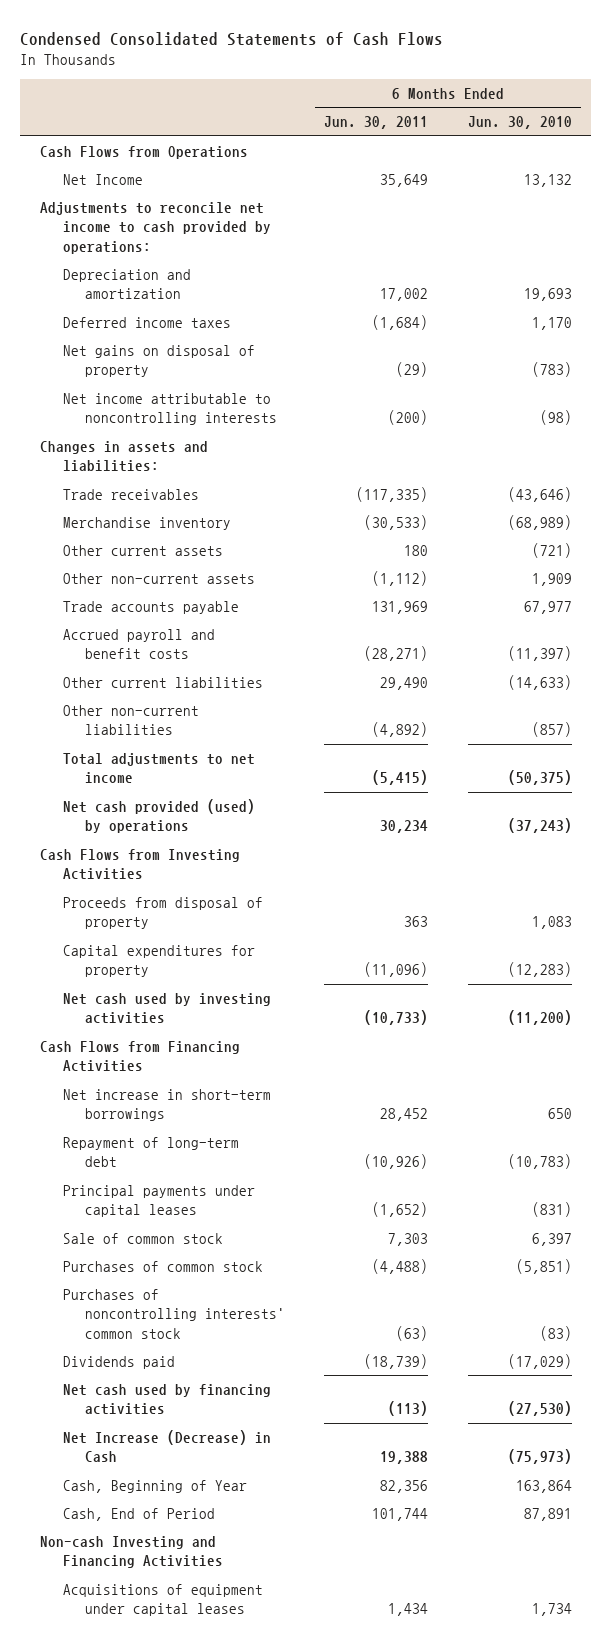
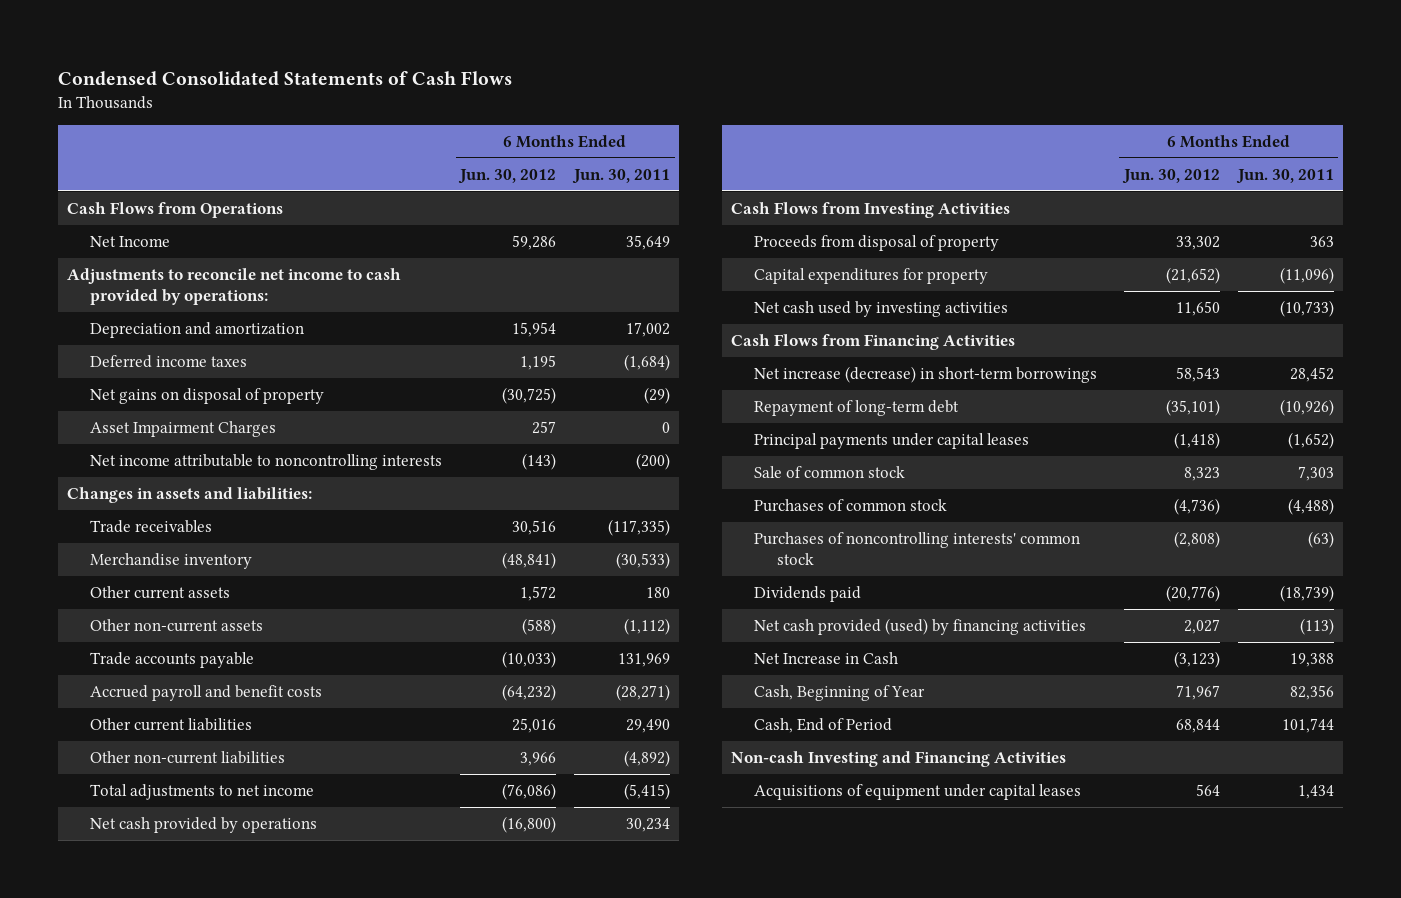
[467,116,572,130] Jun. 30, 2010 -> none
none -> [458,168,557,184] Jun. 30, 2012
none -> [90,421,277,438] Asset Impairment Charges
[62,799,255,834] Net cash provided (used) by operations -> [90,817,318,834] Net cash provided by operations
[62,1089,271,1122] Net increase in short-term borrowings -> [753,366,1097,384] Net increase (decrease) in short-term borrowings
[62,1384,271,1416] Net cash used by financing activities -> [753,618,1086,636] Net cash provided (used) by financing activities
[62,1430,271,1463] Net Increase (Decrease) in Cash -> [753,652,898,665] Net Increase in Cash

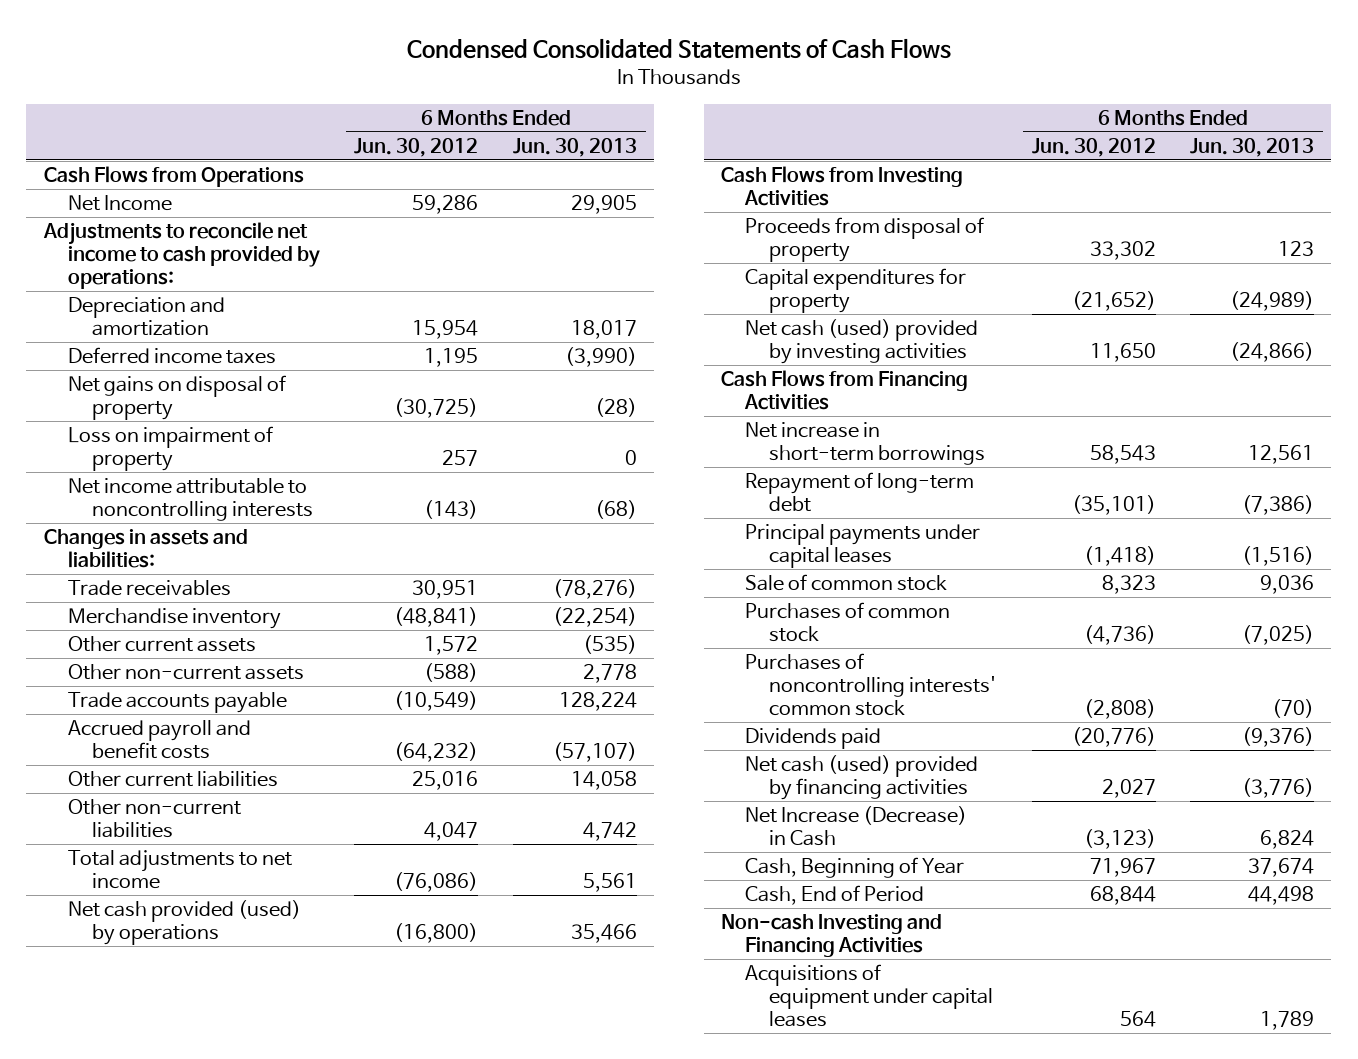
[572,168,671,184] Jun. 30, 2011 -> none
none -> [512,137,637,157] Jun. 30, 2013
[90,421,277,438] Asset Impairment Charges -> [67,426,273,471] Loss on impairment of property
[512,520,557,536] 30,516 -> [412,580,479,600] 30,951
[502,651,557,669] (10,033) -> [394,691,479,712] (10,549)
[520,752,557,767] 3,966 -> [424,821,479,841] 4,047
[90,817,318,834] Net cash provided by operations -> [67,900,301,945] Net cash provided (used) by operations
[753,301,1008,318] Net cash used by investing activities -> [745,319,979,364] Net cash (used) provided by investing activities
[753,366,1097,384] Net increase (decrease) in short-term borrowings -> [745,422,986,465] Net increase in short-term borrowings
[753,618,1086,636] Net cash provided (used) by financing activities -> [745,755,979,800] Net cash (used) provided by financing activities
[753,652,898,665] Net Increase in Cash -> [745,806,968,846] Net Increase (Decrease) in Cash

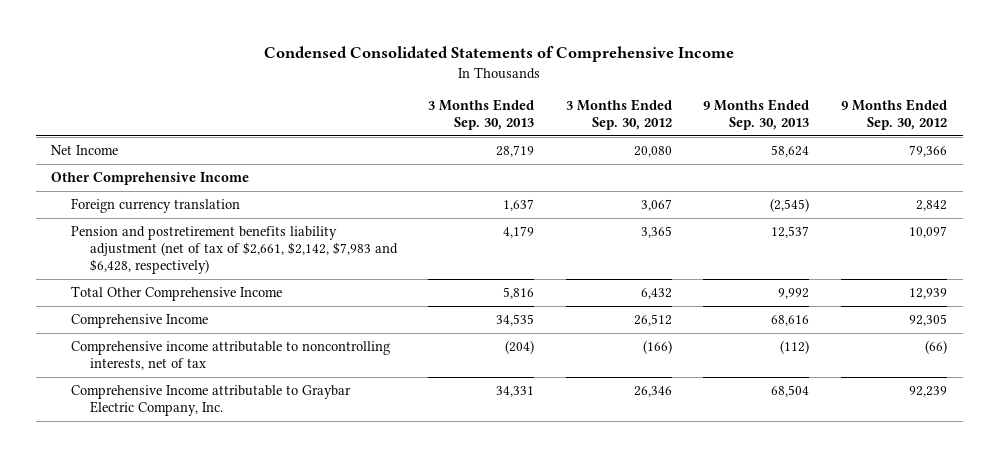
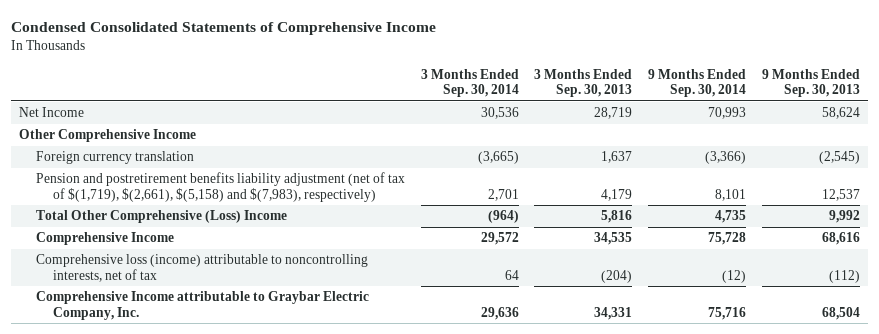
[565,98,672,131] 3 Months Ended Sep. 30, 2012 -> none
[840,98,947,131] 9 Months Ended Sep. 30, 2012 -> none
none -> [420,68,519,98] 3 Months Ended Sep. 30, 2014
none -> [648,68,747,98] 9 Months Ended Sep. 30, 2014
[70,225,398,275] Pension and postretirement benefits liability adjustment (net of tax of $2,661, $2,142, $7,983 and $6,428, respectively) -> [35,172,405,202] Pension and postretirement benefits liability adjustment (net of tax of $(1,719), $(2,661), $(5,158) and $(7,983), respectively)
[70,285,282,301] Total Other Comprehensive Income -> [35,210,287,224] Total Other Comprehensive (Loss) Income
[70,340,390,371] Comprehensive income attributable to noncontrolling interests, net of tax -> [35,254,368,282] Comprehensive loss (income) attributable to noncontrolling interests, net of tax

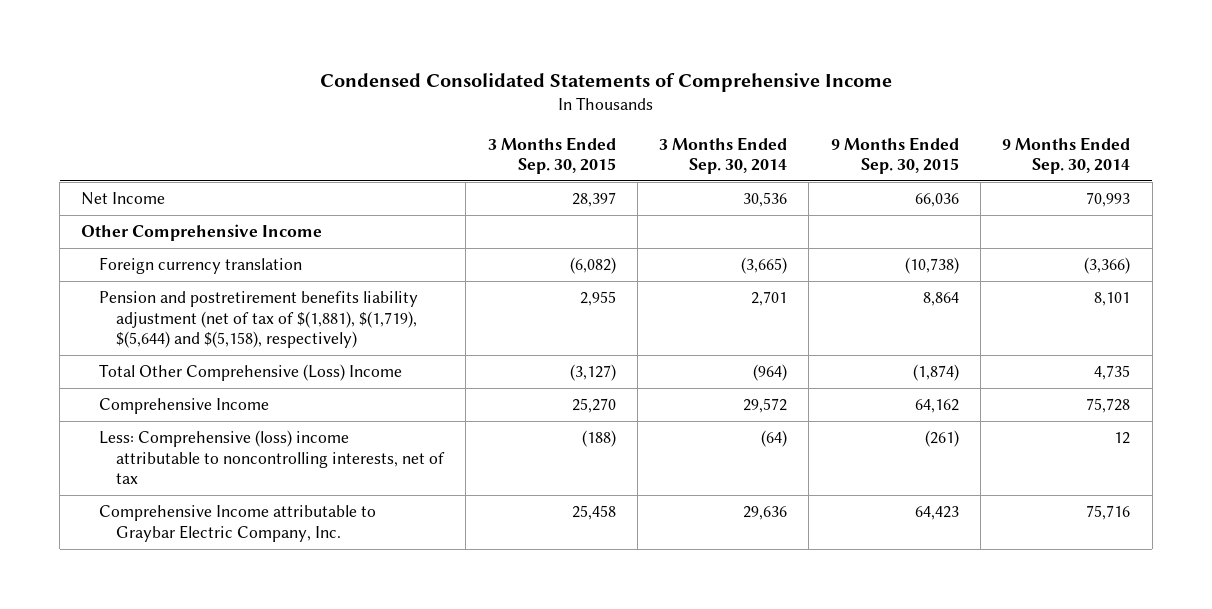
[534,68,633,98] 3 Months Ended Sep. 30, 2013 -> none
[762,68,861,98] 9 Months Ended Sep. 30, 2013 -> none
none -> [487,136,616,174] 3 Months Ended Sep. 30, 2015
none -> [830,136,959,174] 9 Months Ended Sep. 30, 2015
[35,172,405,202] Pension and postretirement benefits liability adjustment (net of tax of $(1,719), $(2,661), $(5,158) and $(7,983), respectively) -> [98,291,418,348] Pension and postretirement benefits liability adjustment (net of tax of $(1,881), $(1,719), $(5,644) and $(5,158), respectively)
[35,254,368,282] Comprehensive loss (income) attributable to noncontrolling interests, net of tax -> [98,430,446,484] Less: Comprehensive (loss) income attributable to noncontrolling interests, net of tax
[504,269,519,280] 64 -> [761,430,788,448] (64)
[722,269,747,283] (12) -> [1114,432,1131,445] 12

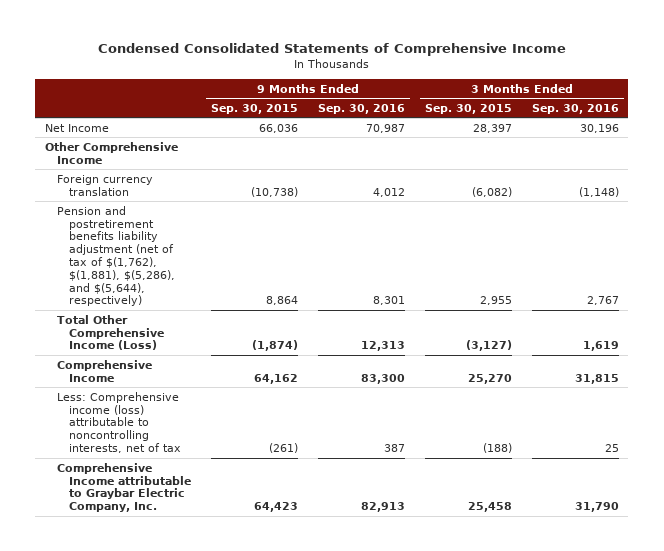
[659,136,788,174] 3 Months Ended Sep. 30, 2014 -> none
[1002,136,1131,174] 9 Months Ended Sep. 30, 2014 -> none
none -> [317,103,405,114] Sep. 30, 2016
none -> [531,103,619,114] Sep. 30, 2016
[98,291,418,348] Pension and postretirement benefits liability adjustment (net of tax of $(1,881), $(1,719), $(5,644) and $(5,158), respectively) -> [57,205,176,307] Pension and postretirement benefits liability adjustment (net of tax of $(1,762), $(1,881), $(5,286), and $(5,644), respectively)
[98,364,402,382] Total Other Comprehensive (Loss) Income -> [57,314,165,351] Total Other Comprehensive Income (Loss)
[98,430,446,484] Less: Comprehensive (loss) income attributable to noncontrolling interests, net of tax -> [57,391,182,453] Less: Comprehensive income (loss) attributable to noncontrolling interests, net of tax

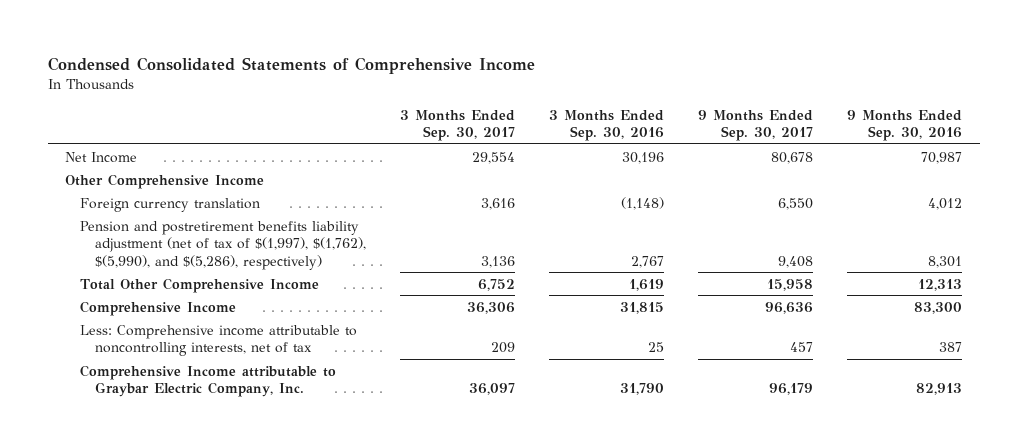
[210,103,298,114] Sep. 30, 2015 -> none
[424,103,512,114] Sep. 30, 2015 -> none
none -> [399,109,515,142] 3 Months Ended Sep. 30, 2017
none -> [698,109,814,142] 9 Months Ended Sep. 30, 2017
[57,205,176,307] Pension and postretirement benefits liability adjustment (net of tax of $(1,762), $(1,881), $(5,286), and $(5,644), respectively) -> [79,220,366,270] Pension and postretirement benefits liability adjustment (net of tax of $(1,997), $(1,762), $(5,990), and $(5,286), respectively)
[57,314,165,351] Total Other Comprehensive Income (Loss) -> [79,277,319,293] Total Other Comprehensive Income
[57,391,182,453] Less: Comprehensive income (loss) attributable to noncontrolling interests, net of tax -> [79,324,357,357] Less: Comprehensive income attributable to noncontrolling interests, net of tax

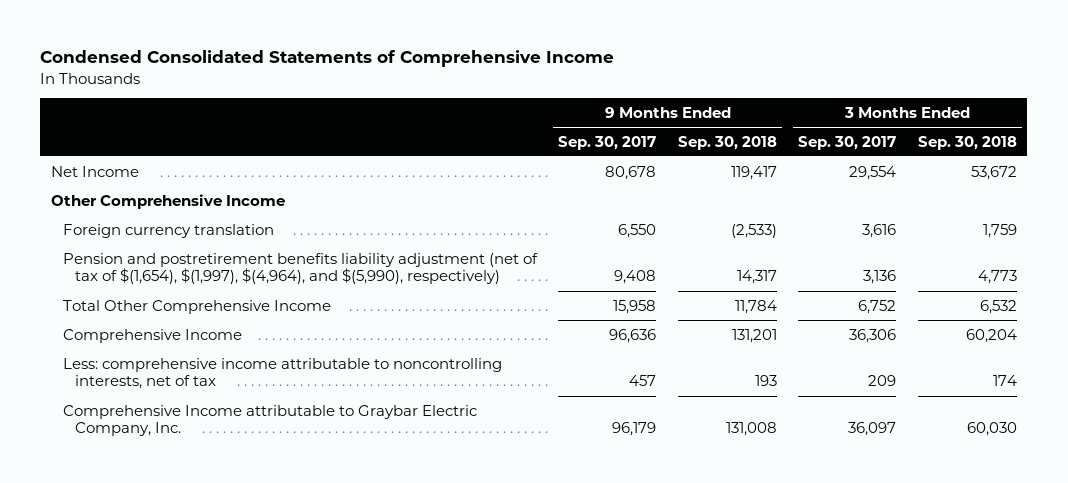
[549,109,665,142] 3 Months Ended Sep. 30, 2016 -> none
[847,109,963,142] 9 Months Ended Sep. 30, 2016 -> none
none -> [677,135,777,150] Sep. 30, 2018
none -> [917,135,1017,150] Sep. 30, 2018
[79,220,366,270] Pension and postretirement benefits liability adjustment (net of tax of $(1,997), $(1,762), $(5,990), and $(5,286), respectively) -> [63,252,539,285] Pension and postretirement benefits liability adjustment (net of tax of $(1,654), $(1,997), $(4,964), and $(5,990), respectively)
[79,324,357,357] Less: Comprehensive income attributable to noncontrolling interests, net of tax -> [63,357,503,390] Less: comprehensive income attributable to noncontrolling interests, net of tax

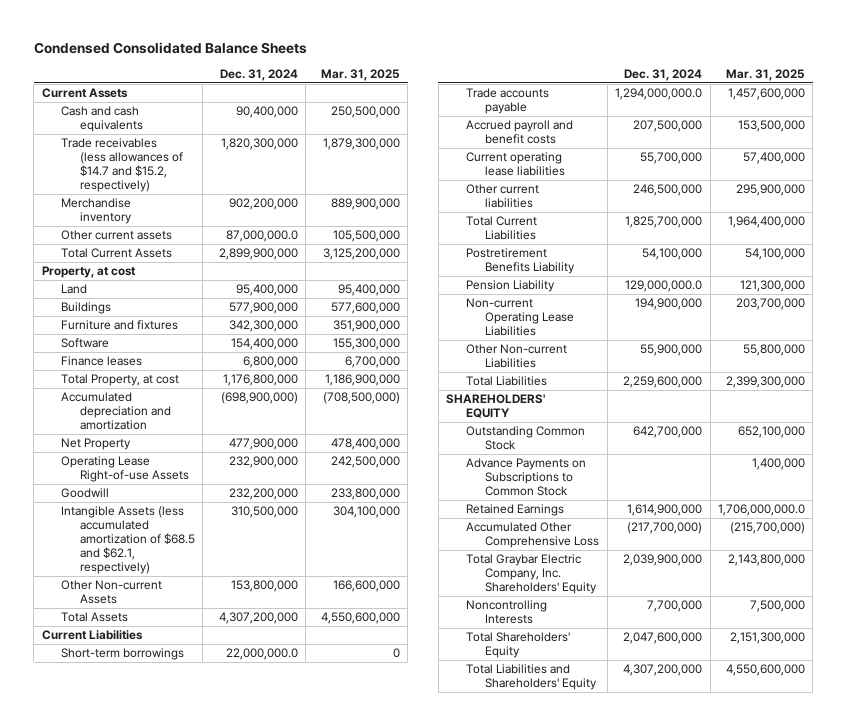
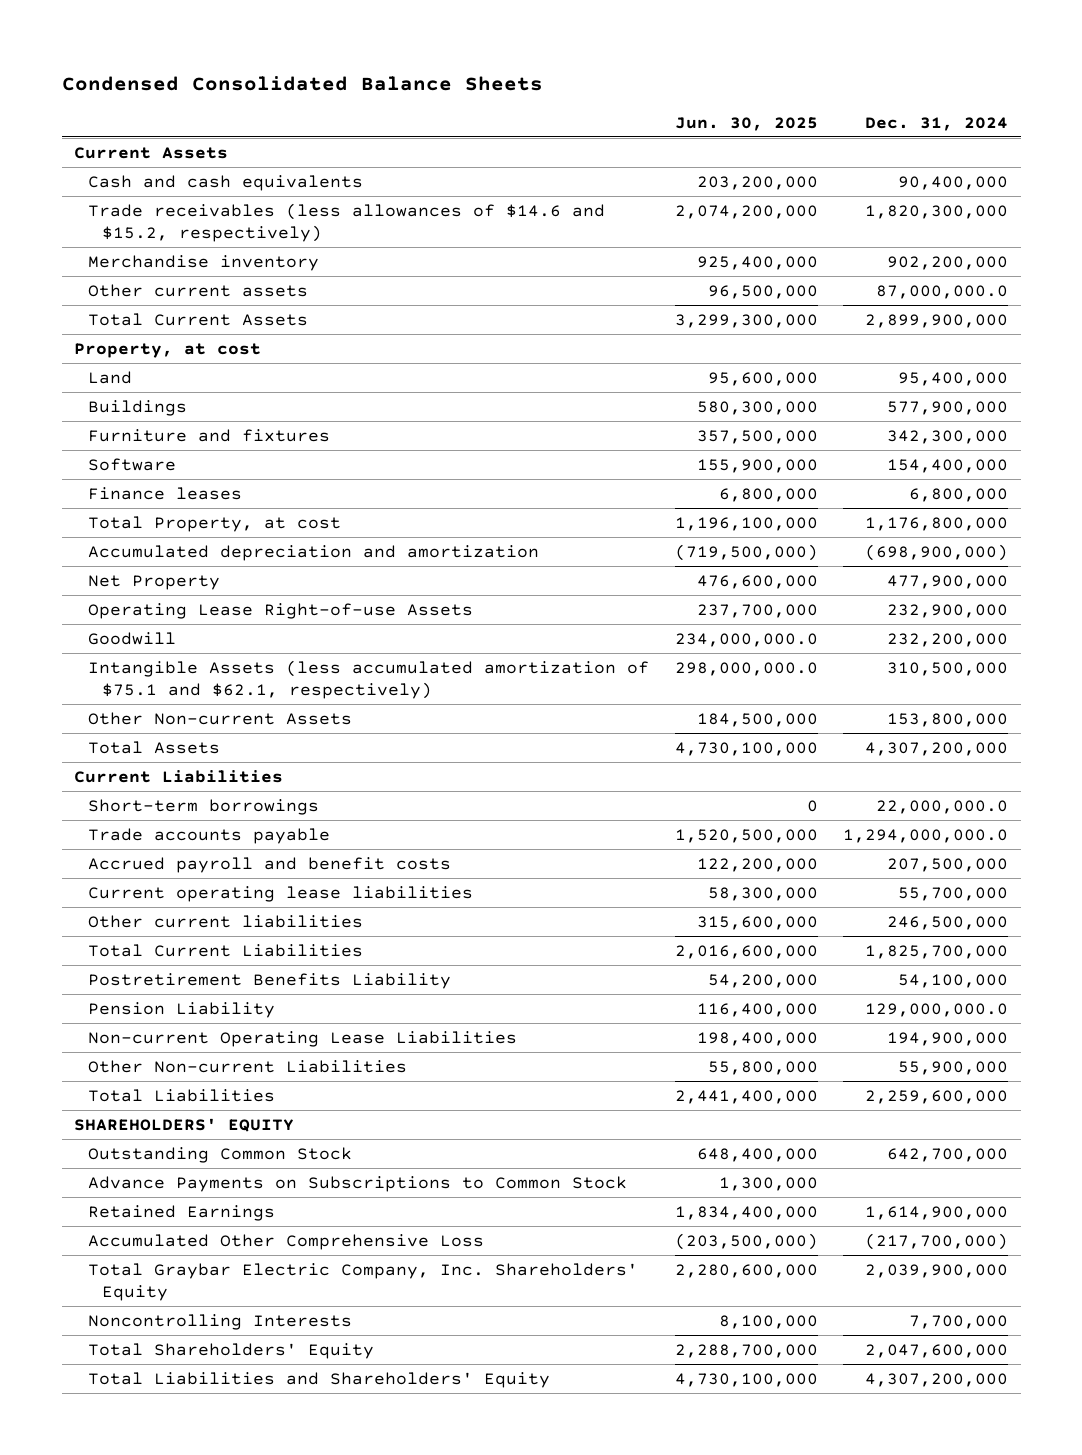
[321,69,401,82] Mar. 31, 2025 -> none
none -> [674,116,818,131] Jun. 30, 2025
[60,138,184,193] Trade receivables (less allowances of $14.7 and $15.2, respectively) -> [88,202,606,243] Trade receivables (less allowances of $14.6 and $15.2, respectively)
[60,506,196,575] Intangible Assets (less accumulated amortization of $68.5 and $62.1, respectively) -> [88,659,650,700] Intangible Assets (less accumulated amortization of $75.1 and $62.1, respectively)

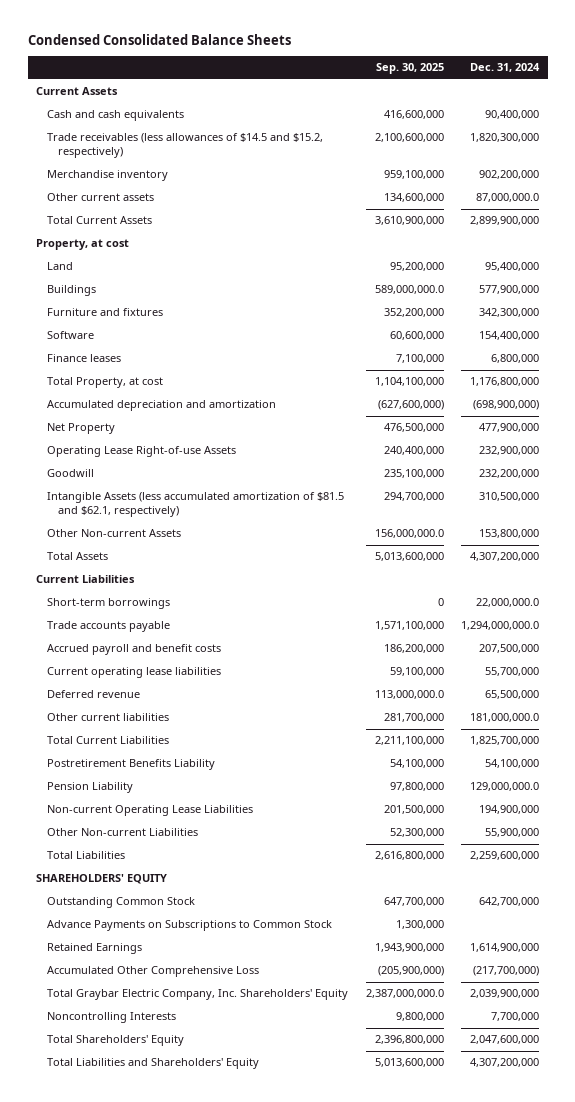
[674,116,818,131] Jun. 30, 2025 -> none
none -> [375,63,444,75] Sep. 30, 2025
[88,202,606,243] Trade receivables (less allowances of $14.6 and $15.2, respectively) -> [47,133,324,159] Trade receivables (less allowances of $14.5 and $15.2, respectively)
[88,659,650,700] Intangible Assets (less accumulated amortization of $75.1 and $62.1, respectively) -> [47,492,345,518] Intangible Assets (less accumulated amortization of $81.5 and $62.1, respectively)
none -> [47,690,141,699] Deferred revenue
[886,915,1008,930] 246,500,000 -> [470,713,540,723] 181,000,000.0

